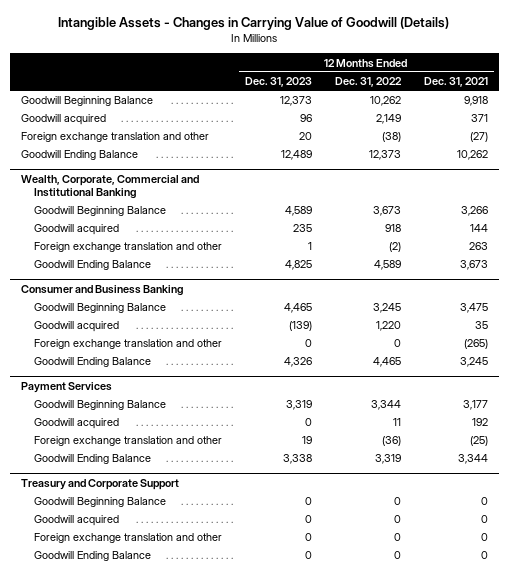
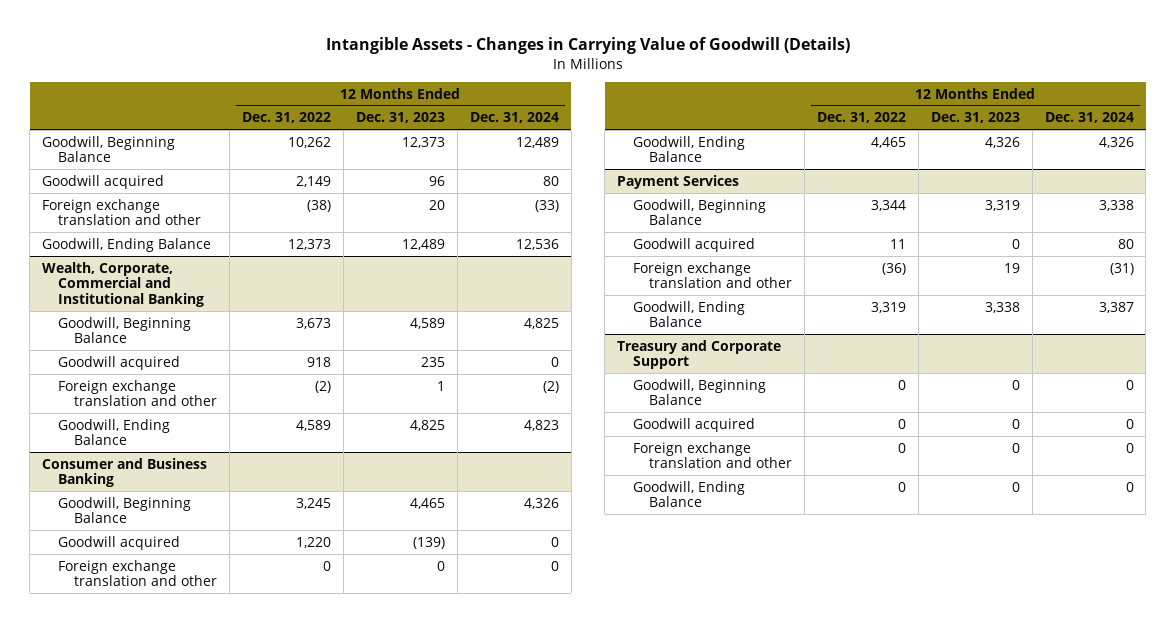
[423,77,488,88] Dec. 31, 2021 -> none
none -> [469,112,559,124] Dec. 31, 2024
[21,96,154,107] Goodwill Beginning Balance -> [41,135,175,163] Goodwill, Beginning Balance
[21,150,139,161] Goodwill Ending Balance -> [41,237,211,252] Goodwill, Ending Balance
[33,206,166,217] Goodwill Beginning Balance -> [58,316,192,344] Goodwill, Beginning Balance
[33,260,151,271] Goodwill Ending Balance -> [58,418,171,446] Goodwill, Ending Balance
[33,303,166,314] Goodwill Beginning Balance -> [58,496,192,524] Goodwill, Beginning Balance
[33,357,151,368] Goodwill Ending Balance -> [633,135,746,163] Goodwill, Ending Balance
[33,400,166,411] Goodwill Beginning Balance -> [633,198,767,226] Goodwill, Beginning Balance
[33,454,151,465] Goodwill Ending Balance -> [633,300,746,328] Goodwill, Ending Balance
[33,497,166,508] Goodwill Beginning Balance -> [633,378,767,406] Goodwill, Beginning Balance
[33,551,151,562] Goodwill Ending Balance -> [633,480,746,508] Goodwill, Ending Balance

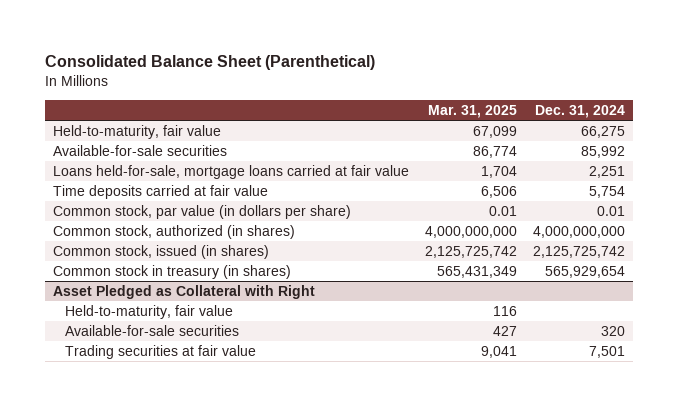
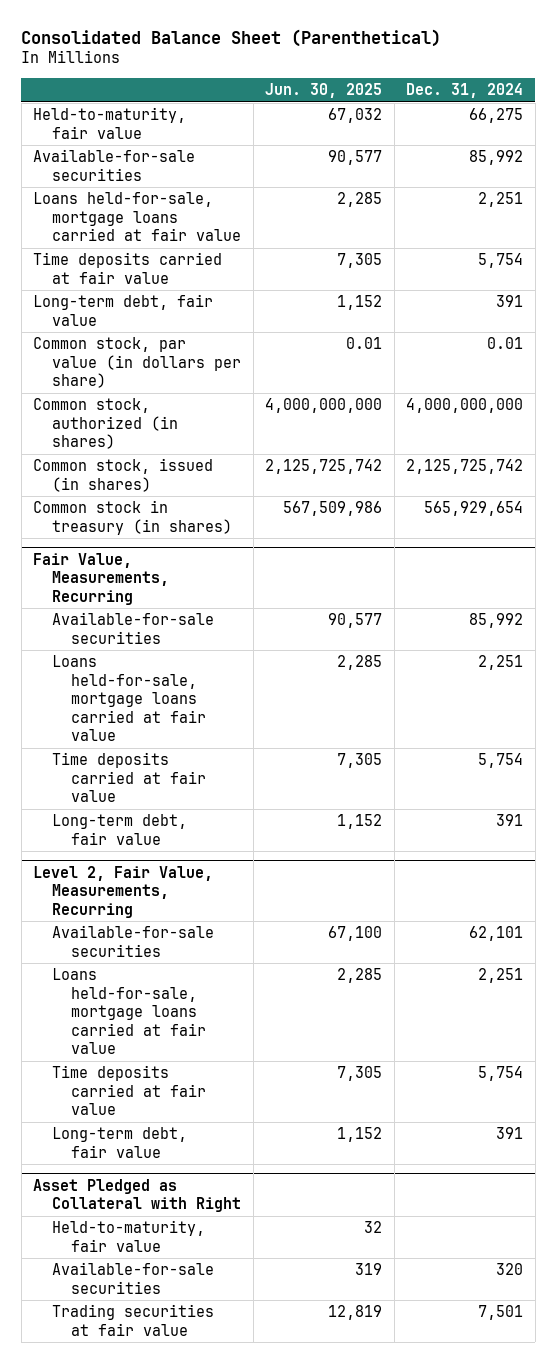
[428,105,518,119] Mar. 31, 2025 -> none
none -> [265,83,383,99] Jun. 30, 2025
none -> [33,294,214,326] Long-term debt, fair value
none -> [33,552,170,605] Fair Value, Measurements, Recurring
none -> [52,612,215,644] Available-for-sale securities
none -> [52,655,207,742] Loans held-for-sale, mortgage loans carried at fair value
none -> [52,752,207,803] Time deposits carried at fair value
none -> [52,814,188,845] Long-term debt, fair value
none -> [33,865,214,918] Level 2, Fair Value, Measurements, Recurring
none -> [52,925,215,957] Available-for-sale securities
none -> [52,968,207,1055] Loans held-for-sale, mortgage loans carried at fair value
none -> [52,1065,207,1116] Time deposits carried at fair value
none -> [52,1127,188,1158] Long-term debt, fair value

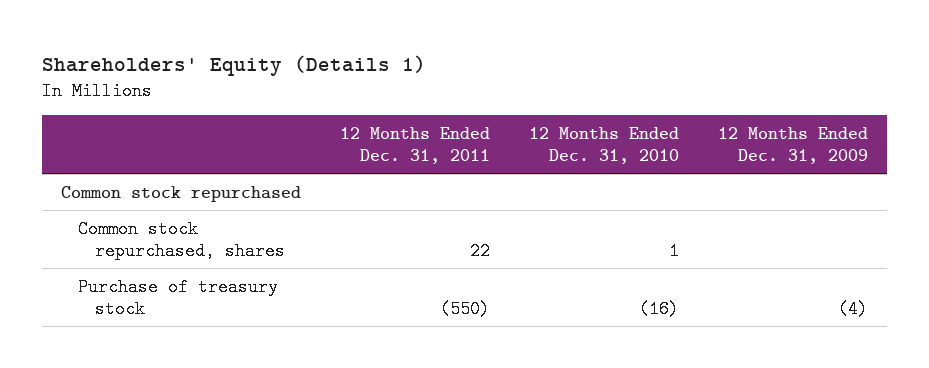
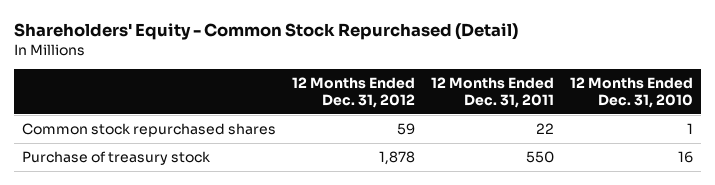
[41,54,426,76] Shareholders' Equity (Details 1) -> [14,23,519,41] Shareholders' Equity - Common Stock Repurchased (Detail)
[717,126,868,165] 12 Months Ended Dec. 31, 2009 -> none
none -> [292,77,416,109] 12 Months Ended Dec. 31, 2012
[60,185,301,202] Common stock repurchased -> none
[78,219,286,260] Common stock repurchased, shares -> [22,122,277,137] Common stock repurchased shares
[439,299,490,318] (550) -> [526,150,555,163] 550
[638,299,679,318] (16) -> [678,150,694,163] 16

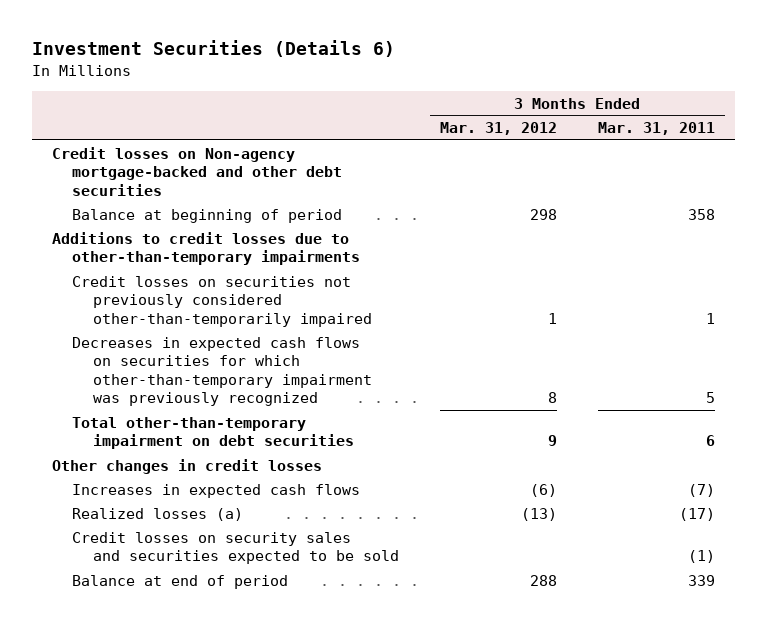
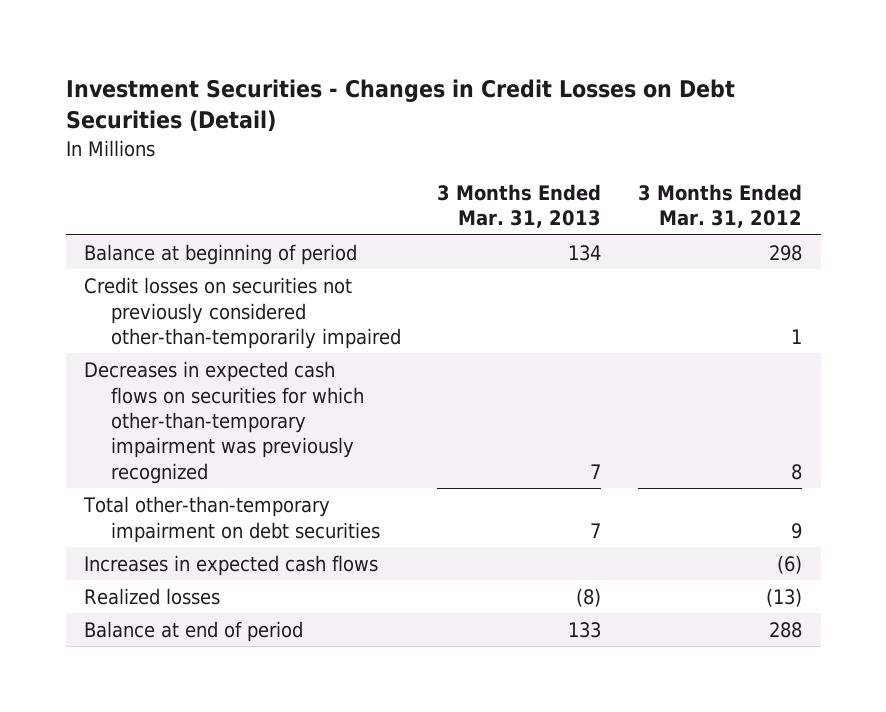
[31,40,395,58] Investment Securities (Details 6) -> [65,78,735,133] Investment Securities - Changes in Credit Losses on Debt Securities (Detail)
[597,121,715,135] Mar. 31, 2011 -> none
none -> [437,183,602,229] 3 Months Ended Mar. 31, 2013
[51,146,343,196] Credit losses on Non-agency mortgage-backed and other debt securities -> none
[51,231,361,266] Additions to credit losses due to other-than-temporary impairments -> none
[51,458,322,474] Other changes in credit losses -> none
[72,531,399,565] Credit losses on security sales and securities expected to be sold -> none
[72,507,244,521] Realized losses (a) -> [84,588,221,606] Realized losses

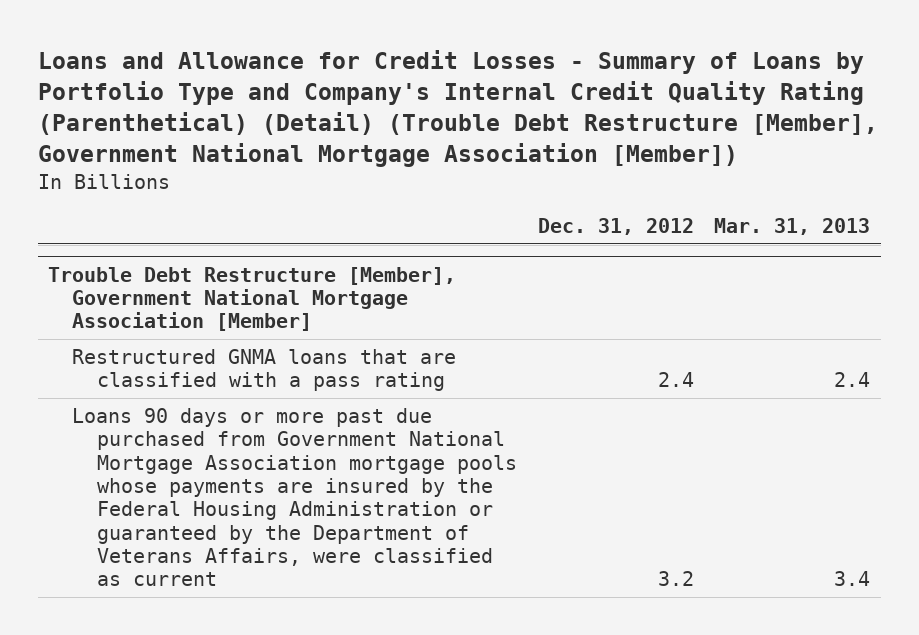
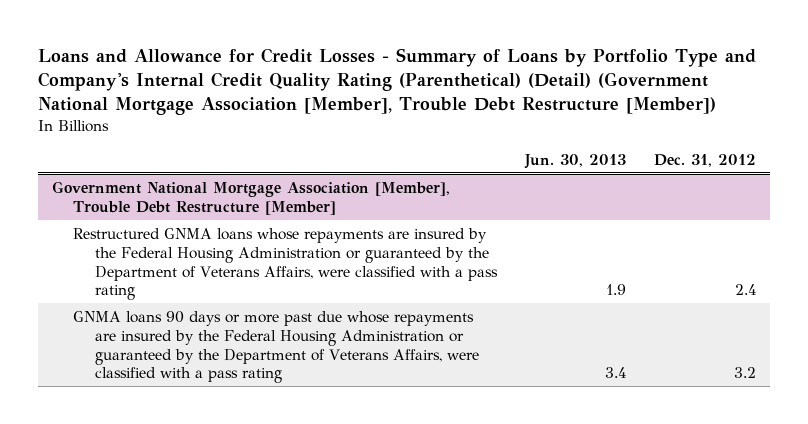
[37,49,878,167] Loans and Allowance for Credit Losses - Summary of Loans by Portfolio Type and Company's Internal Credit Quality Rating (Parenthetical) (Detail) (Trouble Debt Restructure [Member], Government National Mortgage Association [Member]) -> [37,47,756,115] Loans and Allowance for Credit Losses - Summary of Loans by Portfolio Type and Company's Internal Credit Quality Rating (Parenthetical) (Detail) (Government National Mortgage Association [Member], Trouble Debt Restructure [Member])
[714,218,871,236] Mar. 31, 2013 -> none
none -> [523,153,626,169] Jun. 30, 2013
[48,266,457,332] Trouble Debt Restructure [Member], Government National Mortgage Association [Member] -> [51,180,450,215] Government National Mortgage Association [Member], Trouble Debt Restructure [Member]
[72,348,457,392] Restructured GNMA loans that are classified with a pass rating -> [73,227,499,301] Restructured GNMA loans whose repayments are insured by the Federal Housing Administration or guaranteed by the Department of Veterans Affairs, were classified with a pass rating
[72,407,517,587] Loans 90 days or more past due purchased from Government National Mortgage Association mortgage pools whose payments are insured by the Federal Housing Administration or guaranteed by the Department of Veterans Affairs, were classified as current -> [73,310,480,384] GNMA loans 90 days or more past due whose repayments are insured by the Federal Housing Administration or guaranteed by the Department of Veterans Affairs, were classified with a pass rating

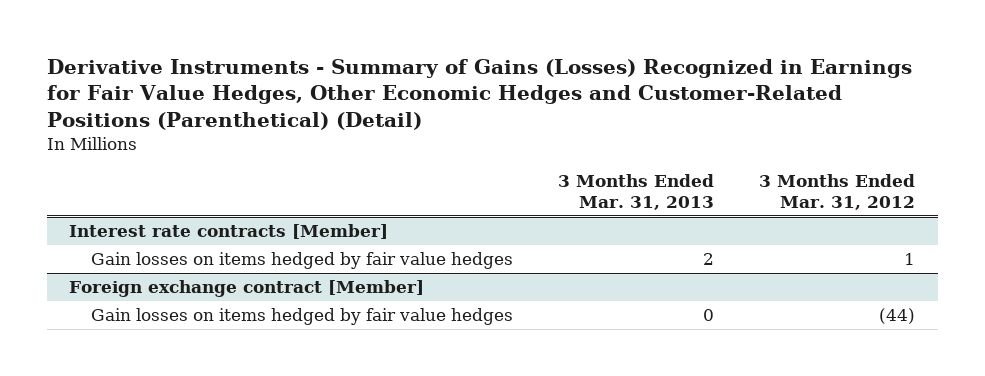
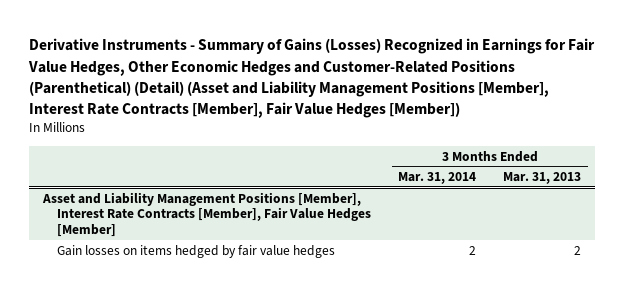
[46,58,912,130] Derivative Instruments - Summary of Gains (Losses) Recognized in Earnings for Fair Value Hedges, Other Economic Hedges and Customer-Related Positions (Parenthetical) (Detail) -> [28,38,596,118] Derivative Instruments - Summary of Gains (Losses) Recognized in Earnings for Fair Value Hedges, Other Economic Hedges and Customer-Related Positions (Parenthetical) (Detail) (Asset and Liability Management Positions [Member], Interest Rate Contracts [Member], Fair Value Hedges [Member])
[759,174,916,210] 3 Months Ended Mar. 31, 2012 -> none
none -> [398,172,477,185] Mar. 31, 2014
[69,224,389,240] Interest rate contracts [Member] -> none
none -> [41,191,372,238] Asset and Liability Management Positions [Member], Interest Rate Contracts [Member], Fair Value Hedges [Member]
[69,280,425,298] Foreign exchange contract [Member] -> none
[91,308,514,326] Gain losses on items hedged by fair value hedges -> none

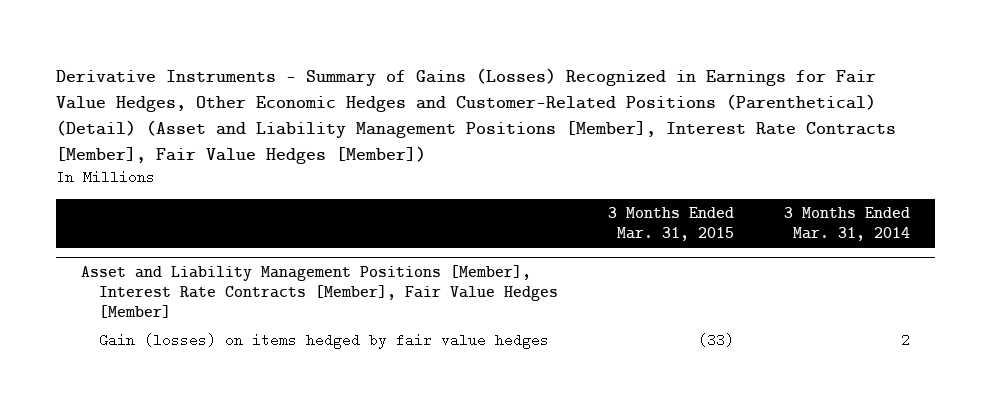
[503,172,582,185] Mar. 31, 2013 -> none
none -> [607,207,734,242] 3 Months Ended Mar. 31, 2015
[57,244,336,258] Gain losses on items hedged by fair value hedges -> [98,333,549,350] Gain (losses) on items hedged by fair value hedges

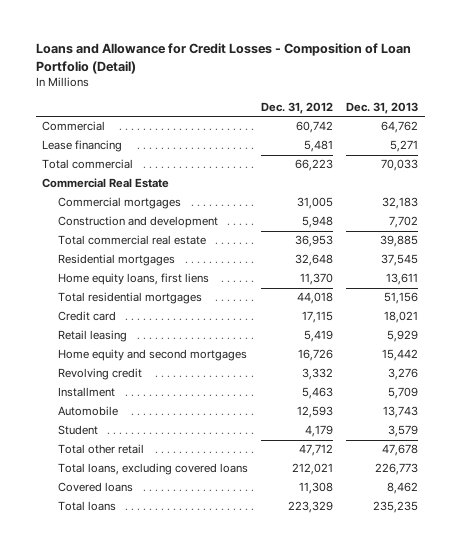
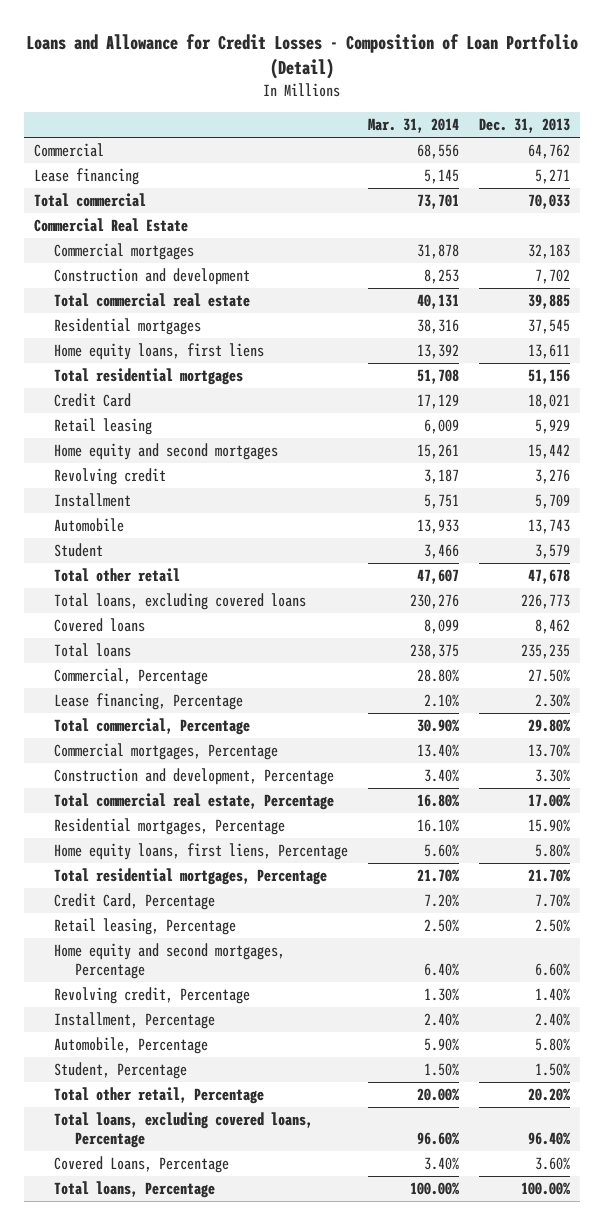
[260,101,333,114] Dec. 31, 2012 -> none
none -> [368,118,460,134] Mar. 31, 2014
[57,311,116,322] Credit card -> [54,393,132,408] Credit Card
none -> [54,668,209,686] Commercial, Percentage
none -> [54,693,244,711] Lease financing, Percentage
none -> [54,718,251,736] Total commercial, Percentage
none -> [54,743,279,761] Commercial mortgages, Percentage
none -> [54,768,335,786] Construction and development, Percentage
none -> [54,793,335,811] Total commercial real estate, Percentage
none -> [54,818,286,836] Residential mortgages, Percentage
none -> [54,843,349,861] Home equity loans, first liens, Percentage
none -> [54,868,328,886] Total residential mortgages, Percentage
none -> [54,893,216,911] Credit Card, Percentage
none -> [54,918,237,936] Retail leasing, Percentage
none -> [54,943,286,980] Home equity and second mortgages, Percentage
none -> [54,987,251,1005] Revolving credit, Percentage
none -> [54,1012,216,1030] Installment, Percentage
none -> [54,1037,209,1055] Automobile, Percentage
none -> [54,1062,188,1080] Student, Percentage
none -> [54,1087,265,1105] Total other retail, Percentage
none -> [54,1112,314,1149] Total loans, excluding covered loans, Percentage
none -> [54,1156,230,1174] Covered Loans, Percentage
none -> [54,1181,216,1199] Total loans, Percentage

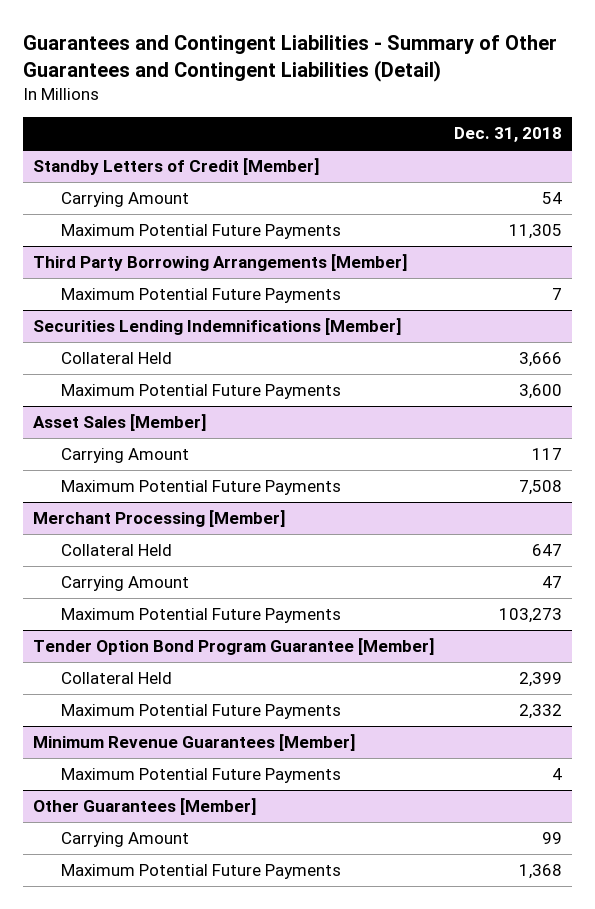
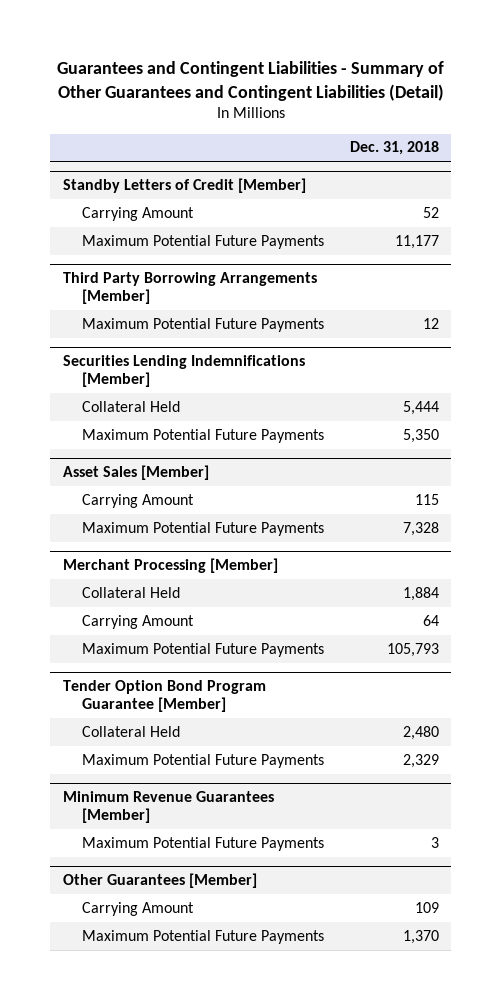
[542,192,563,205] 54 -> [422,206,439,218] 52
[509,224,563,240] 11,305 -> [394,234,439,249] 11,177
[552,288,563,301] 7 -> [422,317,439,329] 12
[519,352,563,368] 3,666 -> [402,400,439,415] 5,444
[519,384,563,400] 3,600 -> [402,428,439,443] 5,350
[532,448,563,461] 117 -> [414,493,439,505] 115
[519,480,563,496] 7,508 -> [402,521,439,536] 7,328
[532,544,563,557] 647 -> [402,586,439,601] 1,884
[542,576,563,589] 47 -> [422,614,439,626] 64
[499,608,563,624] 103,273 -> [386,642,439,657] 105,793
[519,672,563,688] 2,399 -> [402,725,439,740] 2,480
[519,704,563,720] 2,332 -> [402,753,439,768] 2,329
[552,768,563,781] 4 -> [430,836,439,848] 3
[542,832,563,845] 99 -> [414,901,439,913] 109
[519,864,563,880] 1,368 -> [402,929,439,944] 1,370

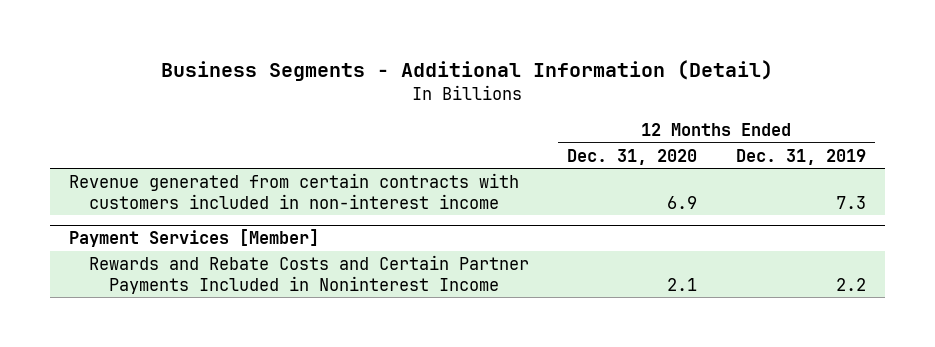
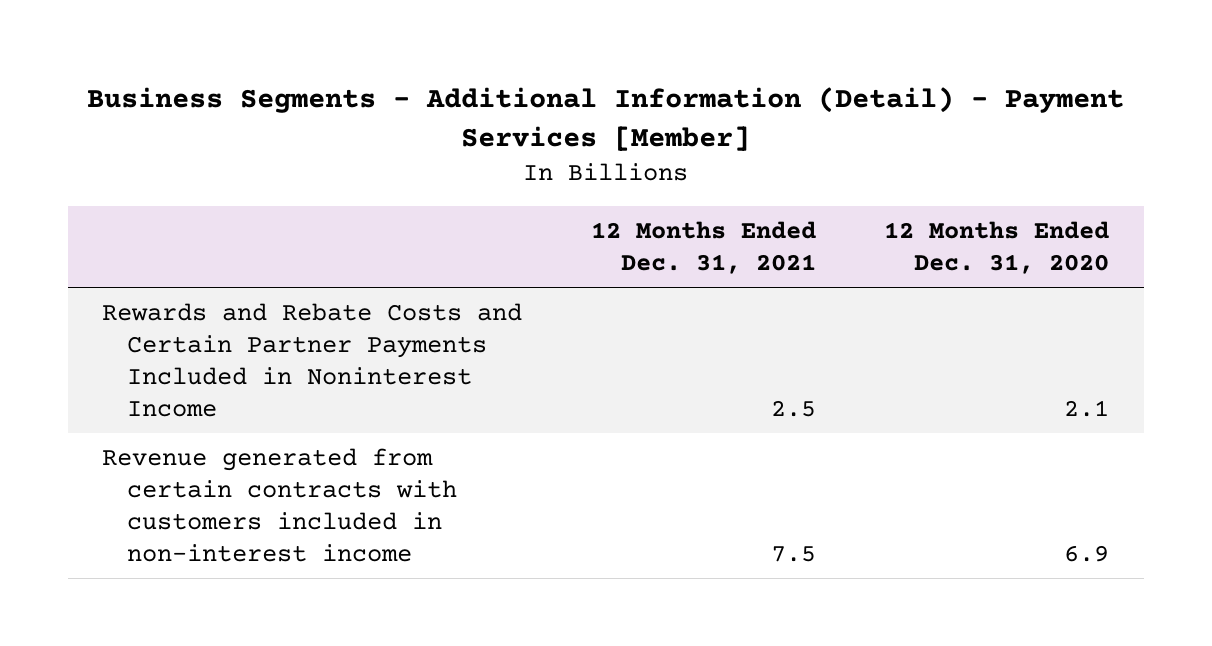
[161,59,774,81] Business Segments - Additional Information (Detail) -> [86,87,1124,152] Business Segments - Additional Information (Detail) - Payment Services [Member]
[735,148,866,165] Dec. 31, 2019 -> none
none -> [590,220,816,274] 12 Months Ended Dec. 31, 2021
[68,229,319,248] Payment Services [Member] -> none
[68,173,519,209] Revenue generated from certain contracts with customers included in non-interest income -> [102,448,458,562] Revenue generated from certain contracts with customers included in non-interest income

